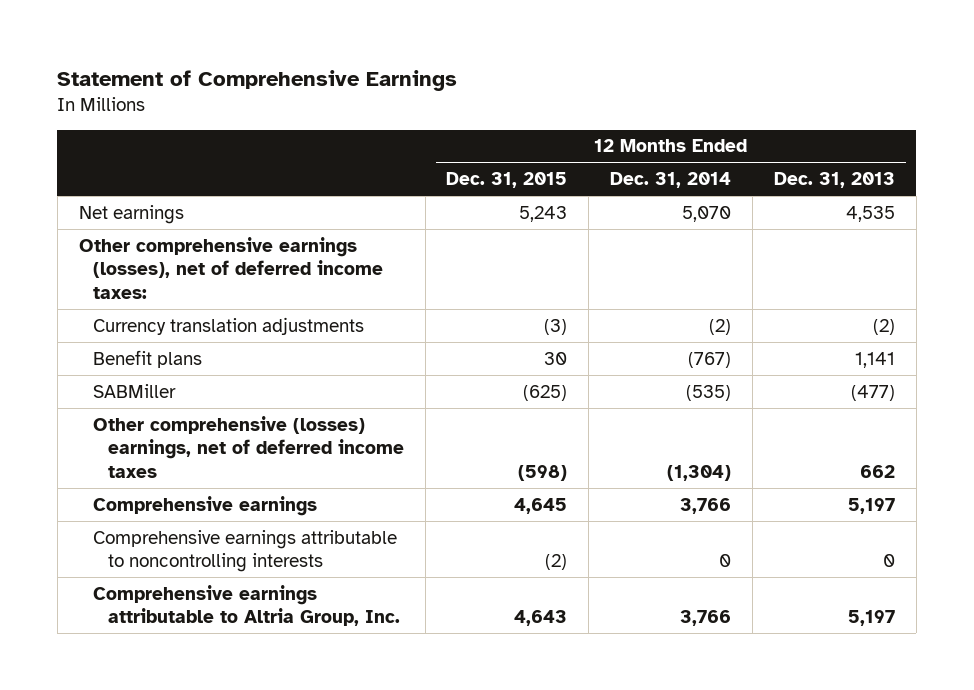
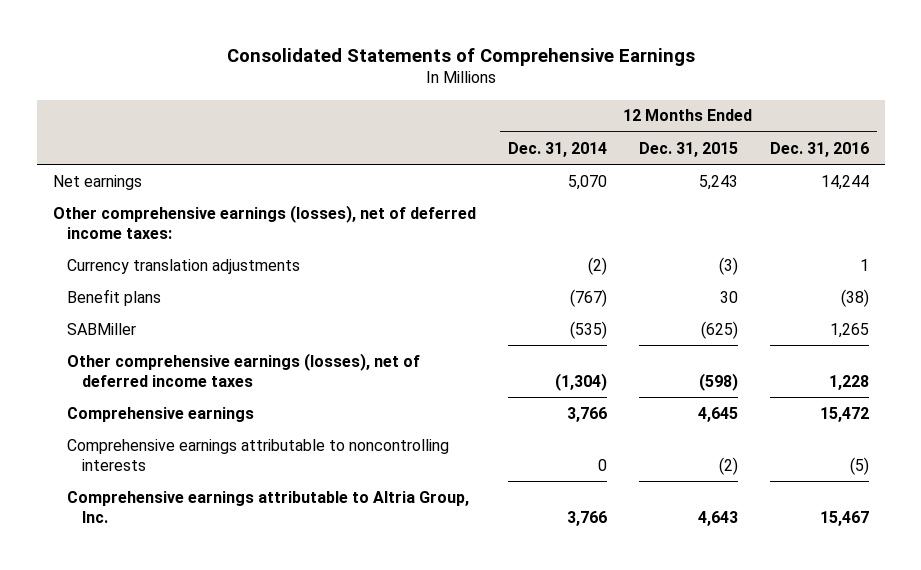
[57,70,458,92] Statement of Comprehensive Earnings -> [226,47,695,66] Consolidated Statements of Comprehensive Earnings
[773,172,895,189] Dec. 31, 2013 -> none
none -> [769,141,869,157] Dec. 31, 2016
[93,415,404,478] Other comprehensive (losses) earnings, net of deferred income taxes -> [67,352,421,387] Other comprehensive earnings (losses), net of deferred income taxes

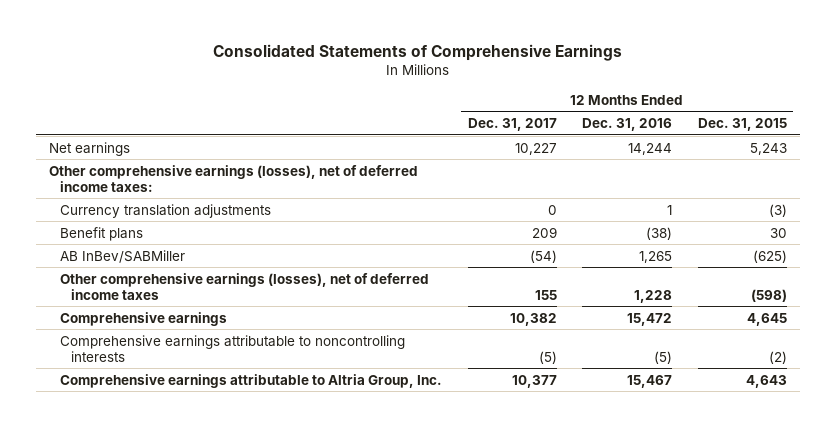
[507,141,607,157] Dec. 31, 2014 -> none
none -> [467,118,557,132] Dec. 31, 2017
[67,322,137,335] SABMiller -> [60,249,186,263] AB InBev/SABMiller

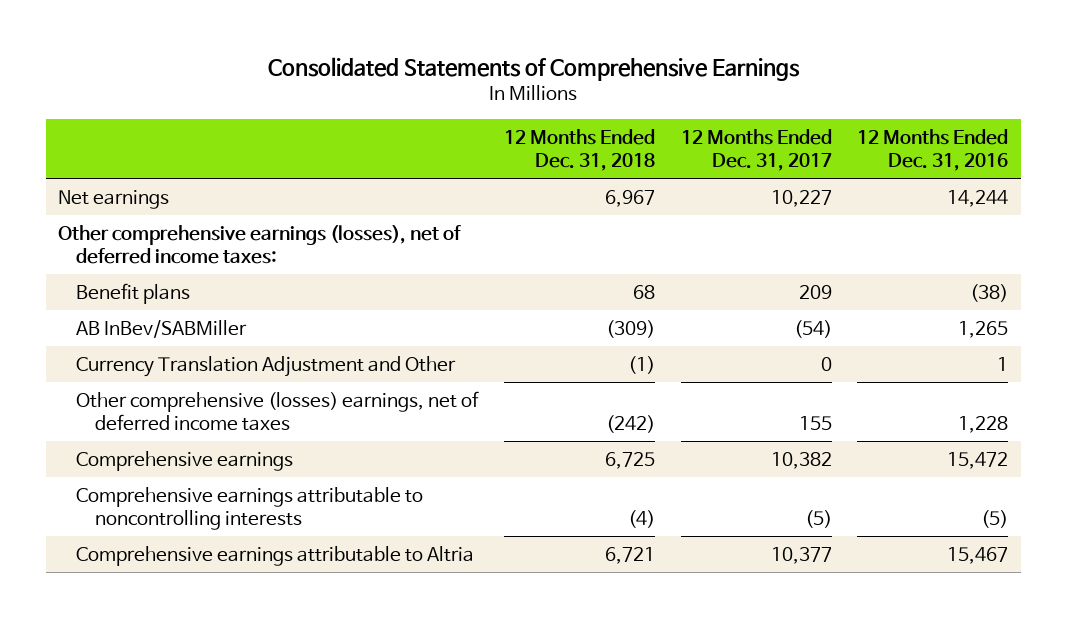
[697,118,787,132] Dec. 31, 2015 -> none
none -> [504,129,656,172] 12 Months Ended Dec. 31, 2018
[60,203,272,218] Currency translation adjustments -> none
none -> [76,355,457,377] Currency Translation Adjustment and Other
[60,272,430,300] Other comprehensive earnings (losses), net of deferred income taxes -> [76,390,480,431] Other comprehensive (losses) earnings, net of deferred income taxes
[60,373,443,388] Comprehensive earnings attributable to Altria Group, Inc. -> [76,545,475,566] Comprehensive earnings attributable to Altria

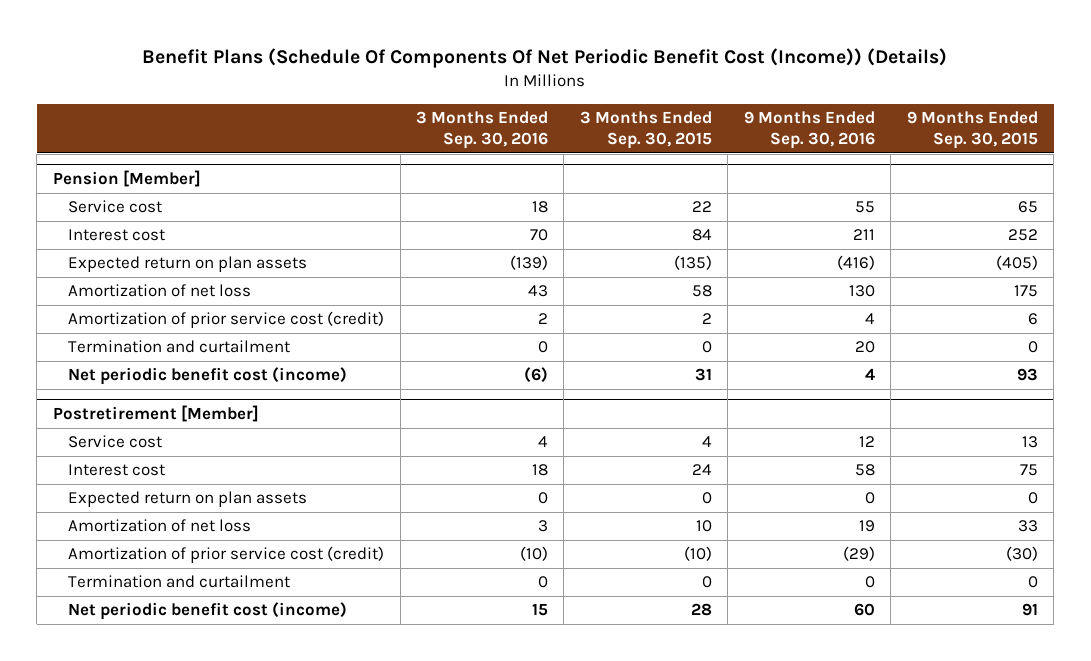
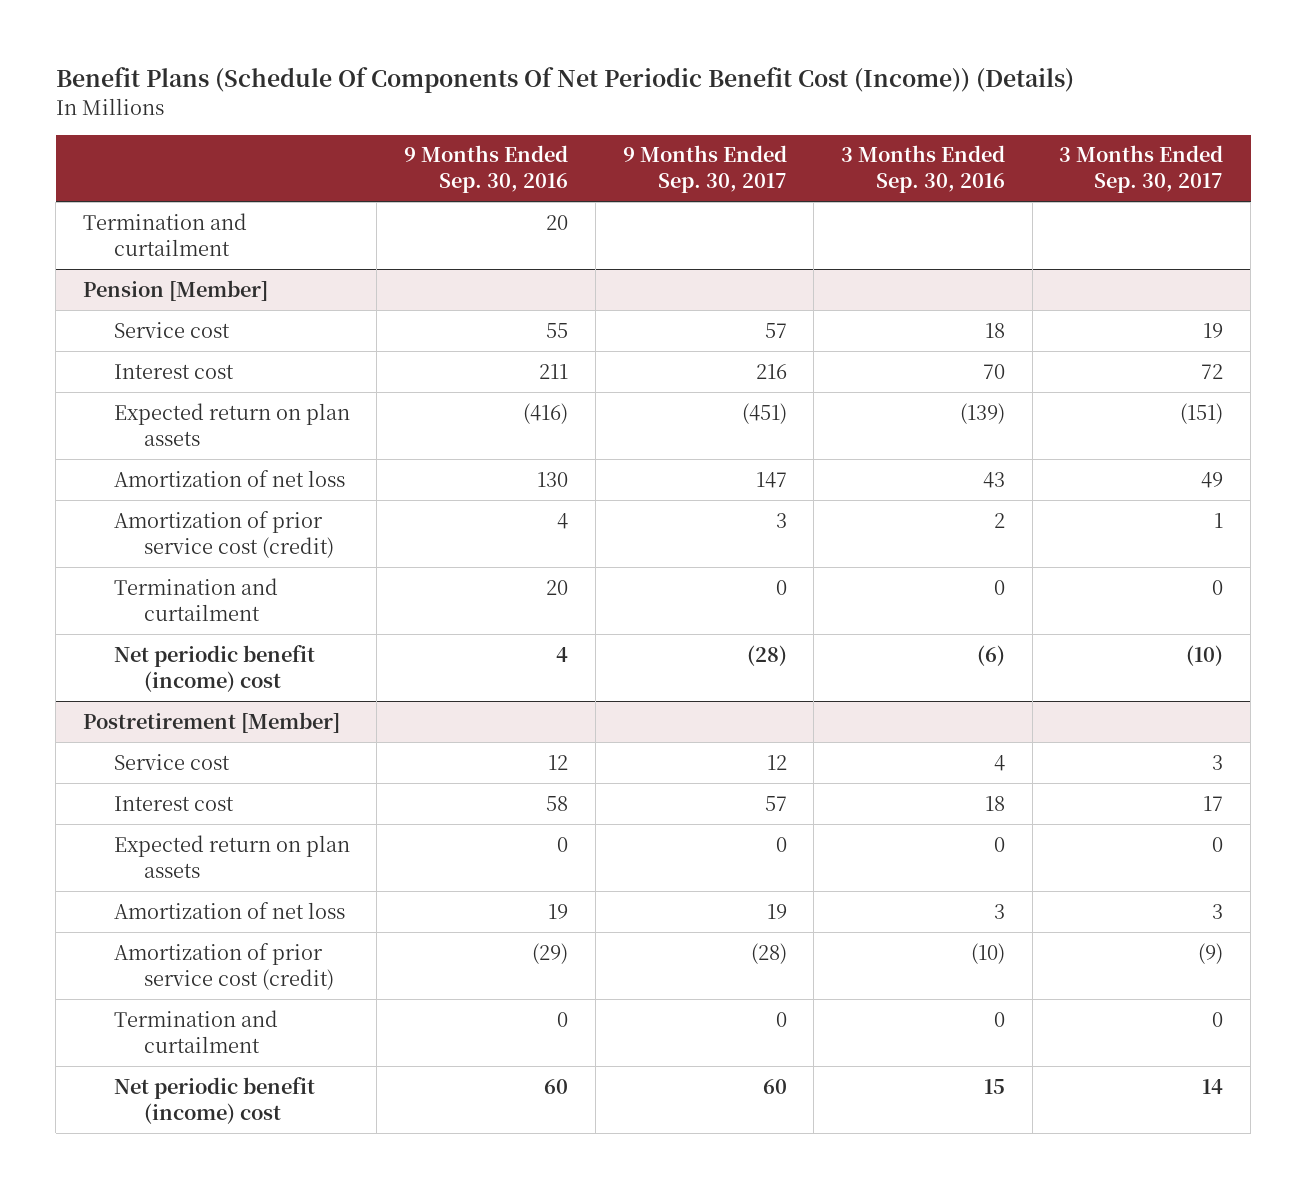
[579,110,712,150] 3 Months Ended Sep. 30, 2015 -> none
[906,110,1038,150] 9 Months Ended Sep. 30, 2015 -> none
none -> [622,145,787,194] 9 Months Ended Sep. 30, 2017
none -> [1059,145,1224,194] 3 Months Ended Sep. 30, 2017
none -> [83,212,248,256] Termination and curtailment
[68,367,348,386] Net periodic benefit cost (income) -> [113,644,315,692] Net periodic benefit (income) cost
[68,602,348,621] Net periodic benefit cost (income) -> [113,1076,315,1124] Net periodic benefit (income) cost

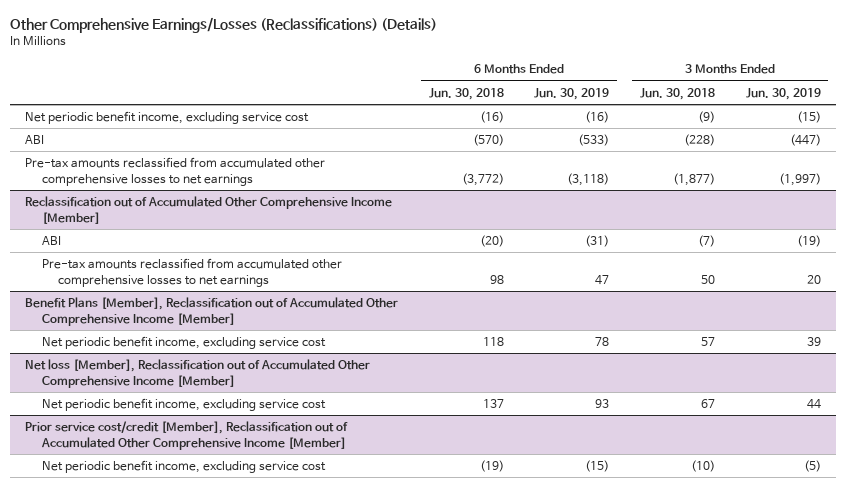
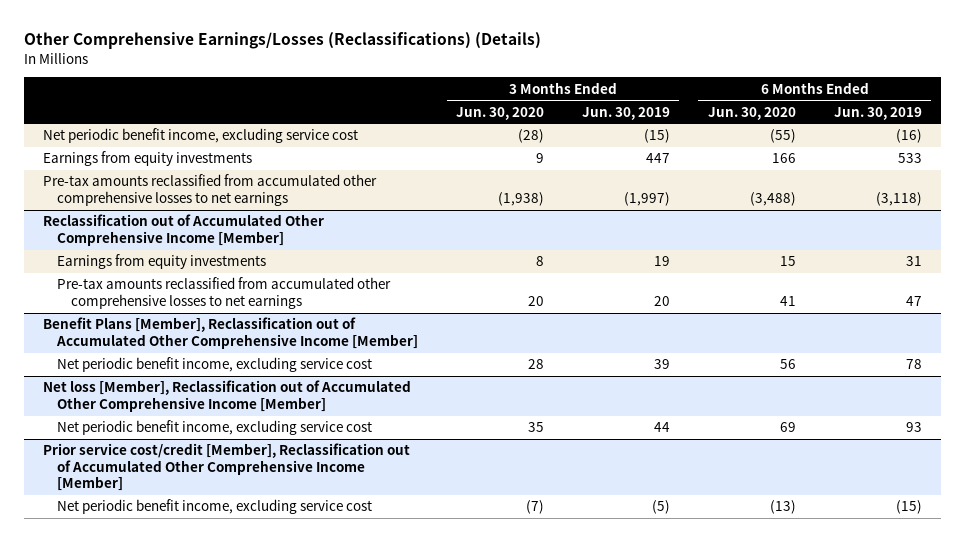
[428,87,504,100] Jun. 30, 2018 -> none
[639,87,715,100] Jun. 30, 2018 -> none
none -> [456,106,545,120] Jun. 30, 2020
none -> [707,106,796,120] Jun. 30, 2020
[25,135,45,145] ABI -> none
none -> [43,151,253,167] Earnings from equity investments
[41,236,61,246] ABI -> none
none -> [57,254,267,270] Earnings from equity investments

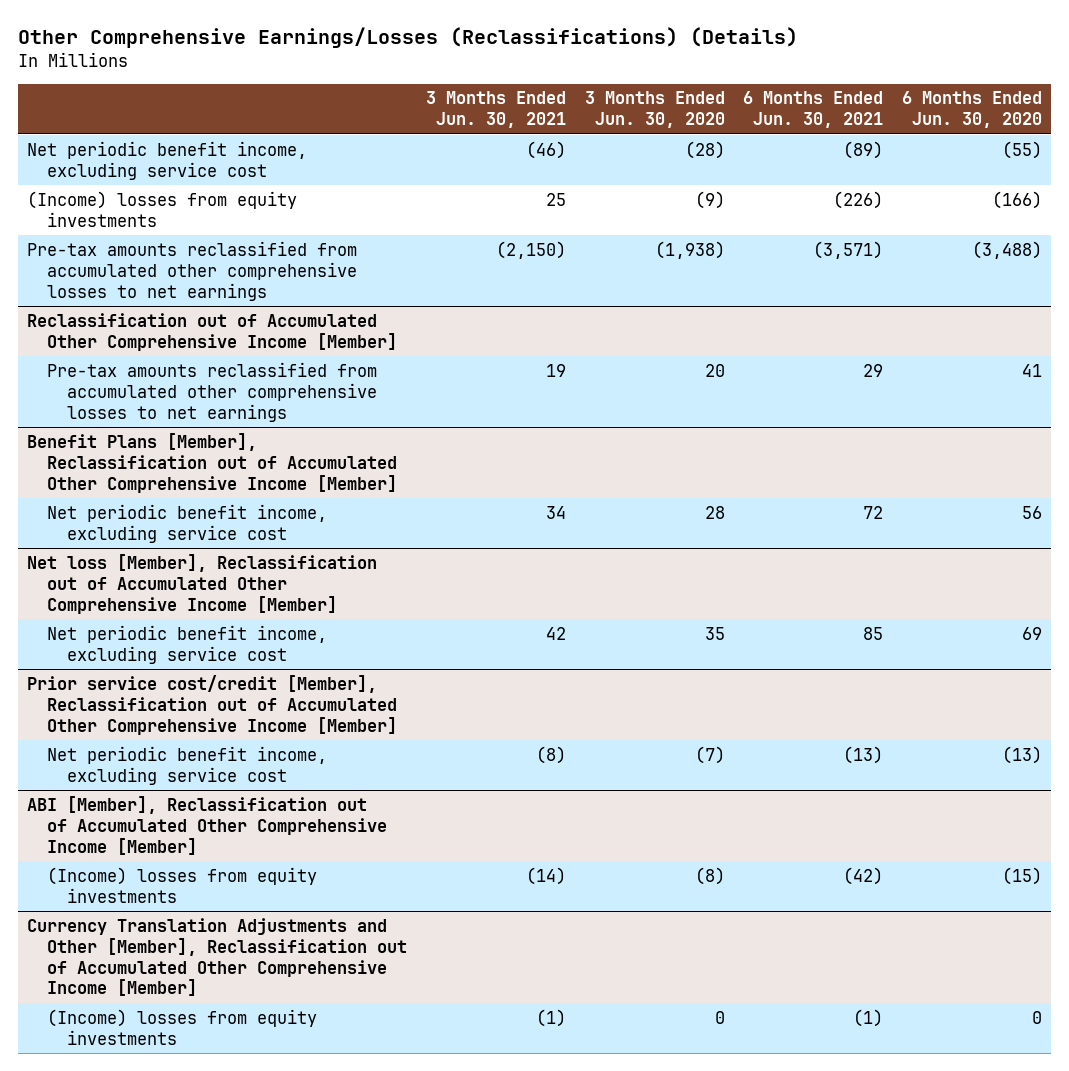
[582,106,671,120] Jun. 30, 2019 -> none
[833,106,922,120] Jun. 30, 2019 -> none
none -> [425,91,566,129] 3 Months Ended Jun. 30, 2021
none -> [743,91,884,129] 6 Months Ended Jun. 30, 2021
[43,151,253,167] Earnings from equity investments -> [27,190,298,227] (Income) losses from equity investments
[536,153,545,164] 9 -> [694,190,725,209] (9)
[771,153,796,164] 166 -> [991,190,1042,209] (166)
[57,254,267,270] Earnings from equity investments -> none
none -> [27,795,388,855] ABI [Member], Reclassification out of Accumulated Other Comprehensive Income [Member]
none -> [47,866,318,903] (Income) losses from equity investments
none -> [27,917,408,997] Currency Translation Adjustments and Other [Member], Reclassification out of Accumulated Other Comprehensive Income [Member]
none -> [47,1008,318,1045] (Income) losses from equity investments

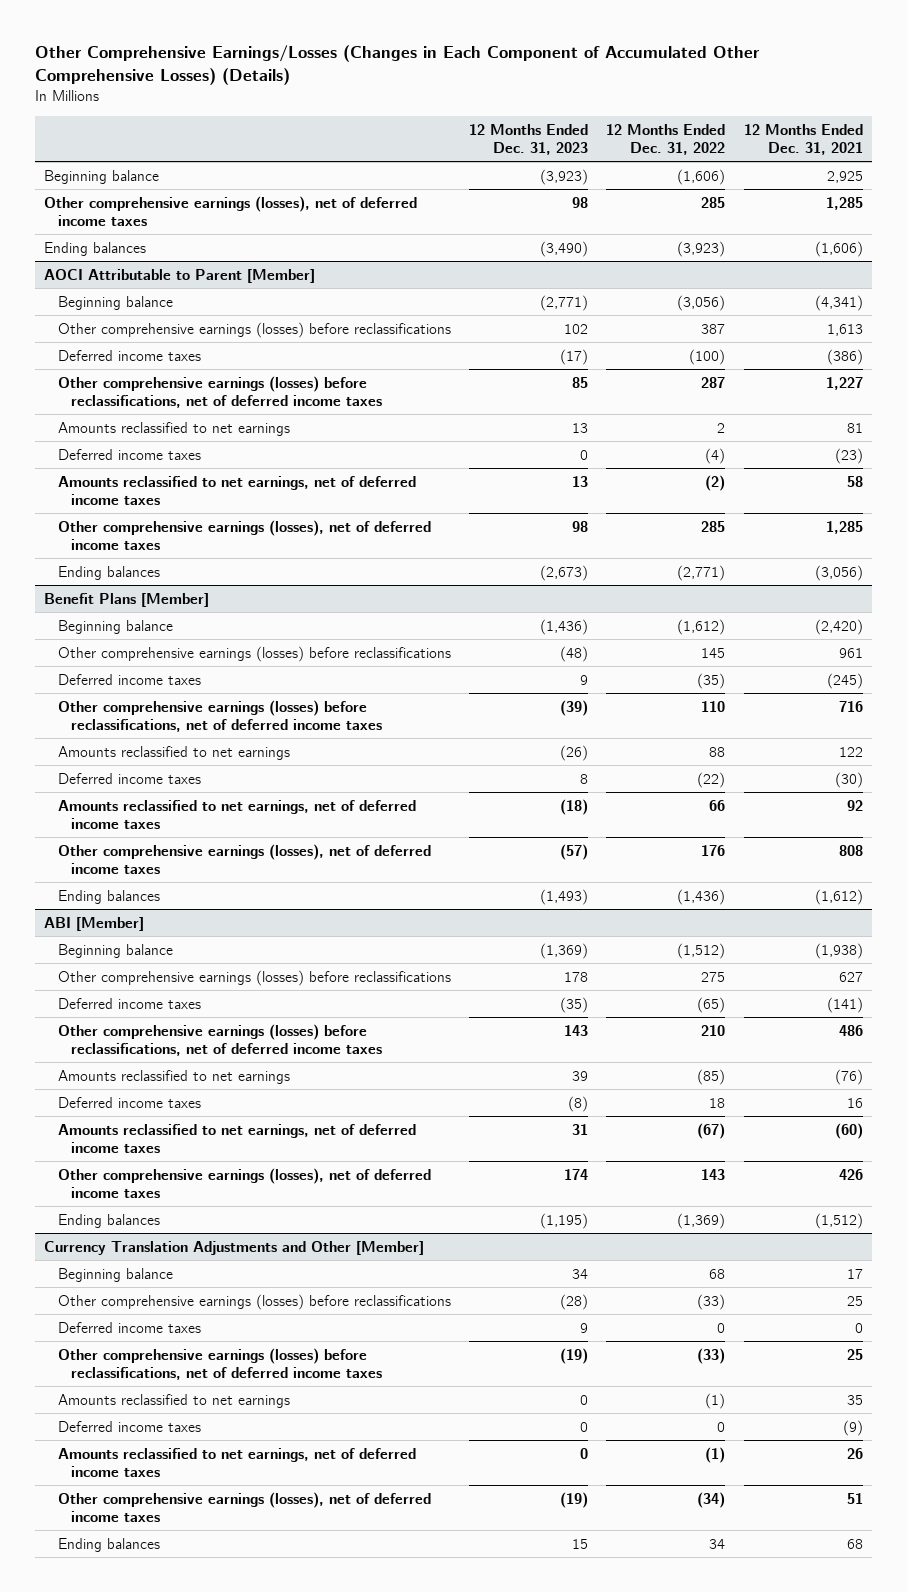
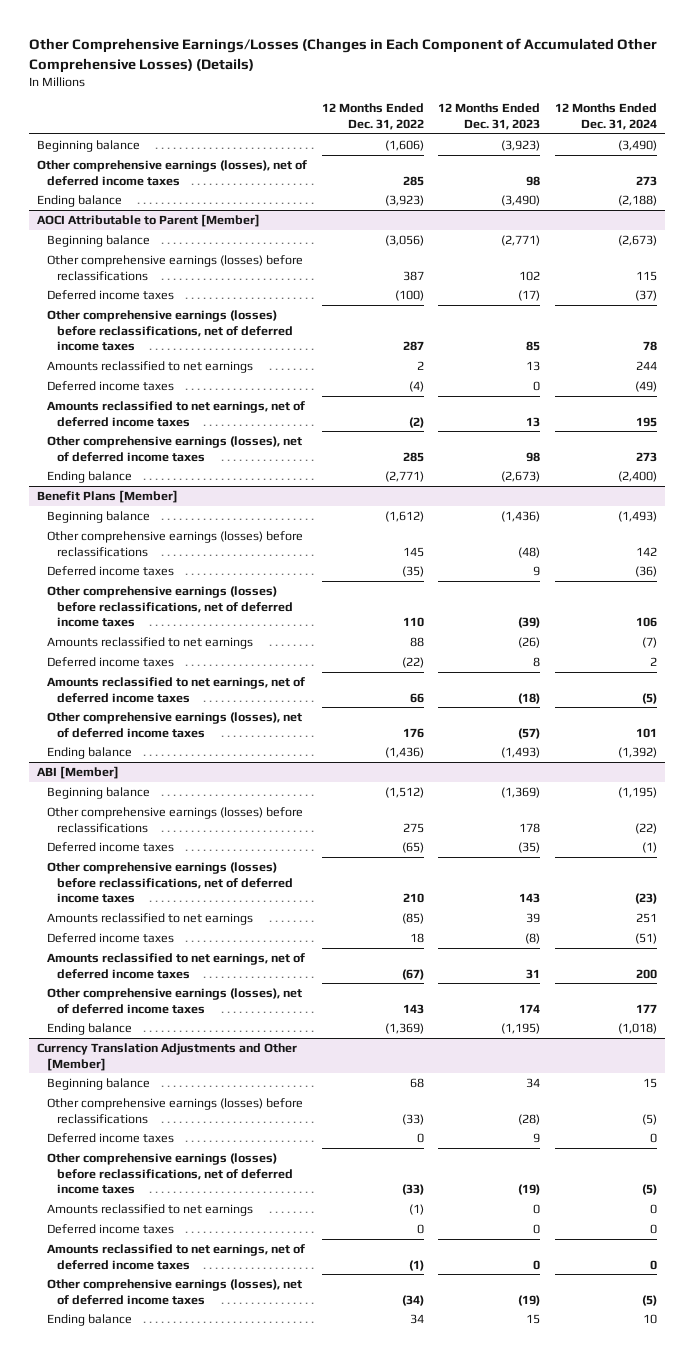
[743,123,863,156] 12 Months Ended Dec. 31, 2021 -> none
none -> [555,103,658,130] 12 Months Ended Dec. 31, 2024
[44,241,147,256] Ending balances -> [36,194,122,207] Ending balance
[57,565,160,580] Ending balances -> [46,470,132,483] Ending balance
[57,889,160,904] Ending balances -> [46,746,132,759] Ending balance
[57,1213,160,1228] Ending balances -> [46,1022,132,1035] Ending balance
[57,1537,160,1552] Ending balances -> [46,1313,132,1326] Ending balance

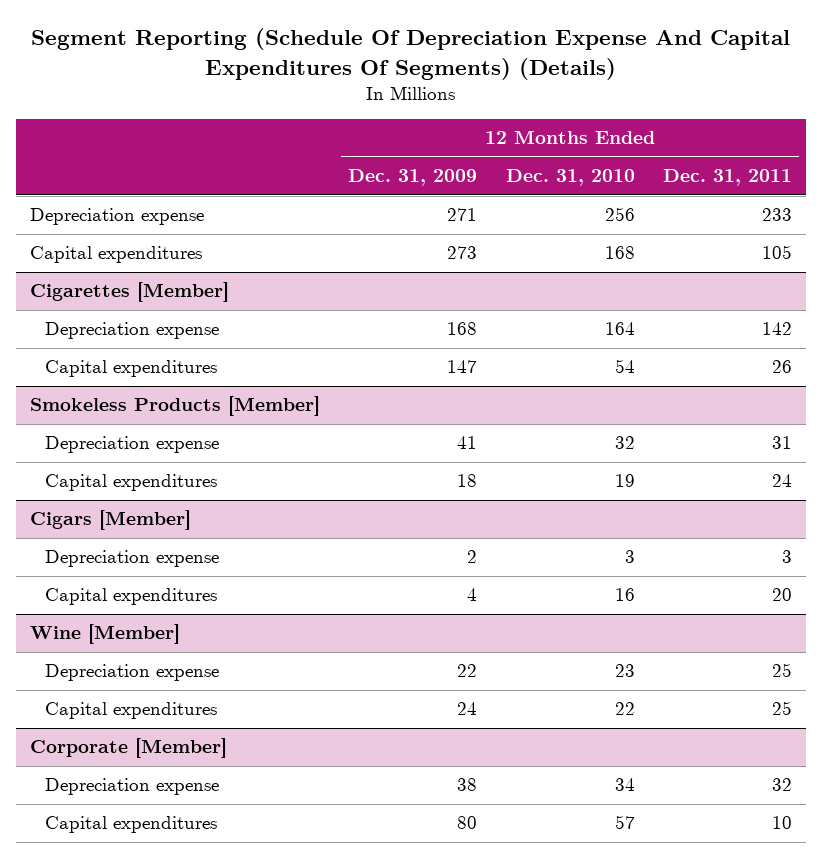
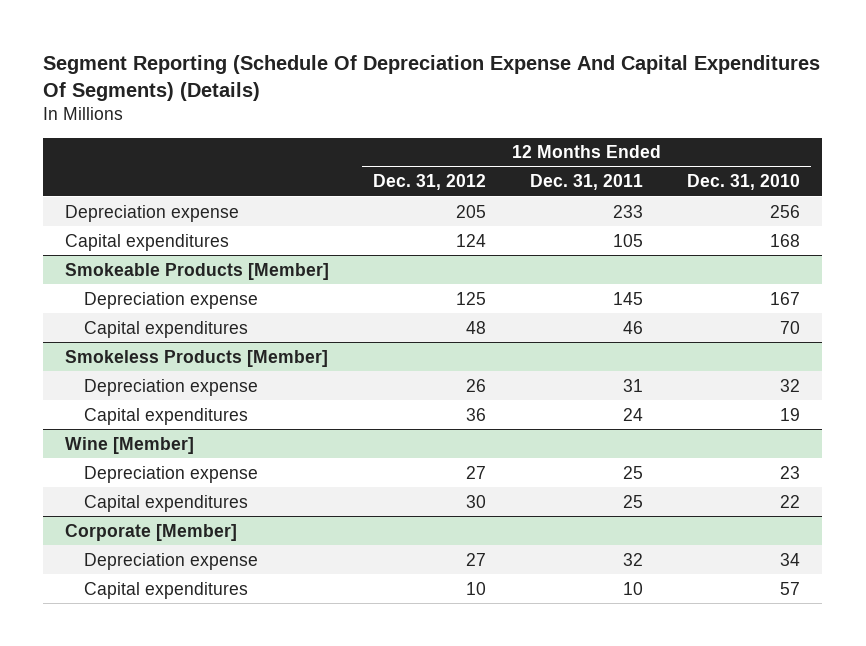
[348,169,478,187] Dec. 31, 2009 -> none
none -> [373,174,487,191] Dec. 31, 2012
[30,282,230,303] Cigarettes [Member] -> none
none -> [65,262,330,280] Smokeable Products [Member]
[604,322,635,336] 164 -> [770,291,801,305] 167
[762,322,793,336] 142 -> [613,291,644,305] 145
[614,359,635,374] 54 -> [780,320,801,334] 70
[772,360,793,374] 26 -> [623,320,644,334] 46
[30,510,192,531] Cigars [Member] -> none
[45,550,220,568] Depreciation expense -> none
[45,588,218,606] Capital expenditures -> none

